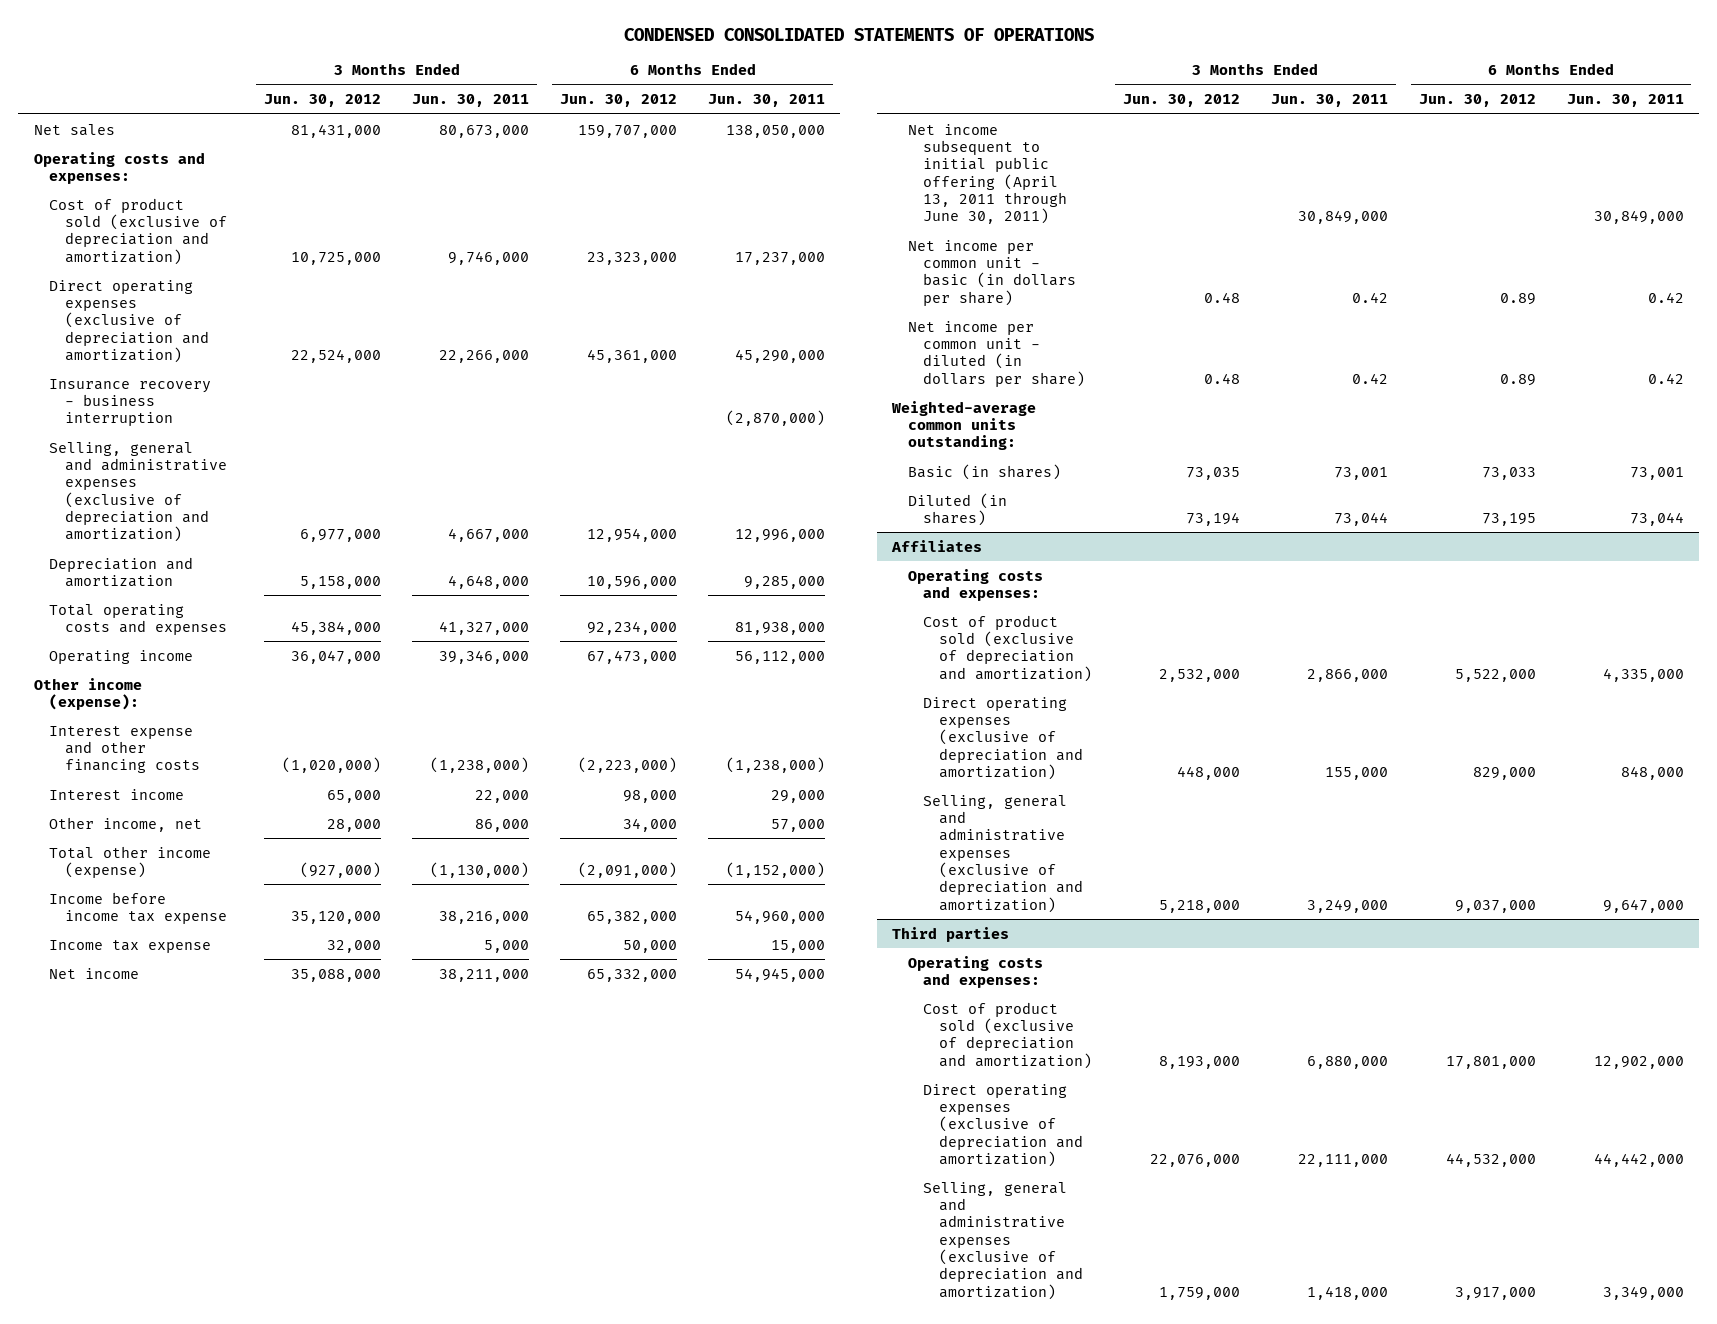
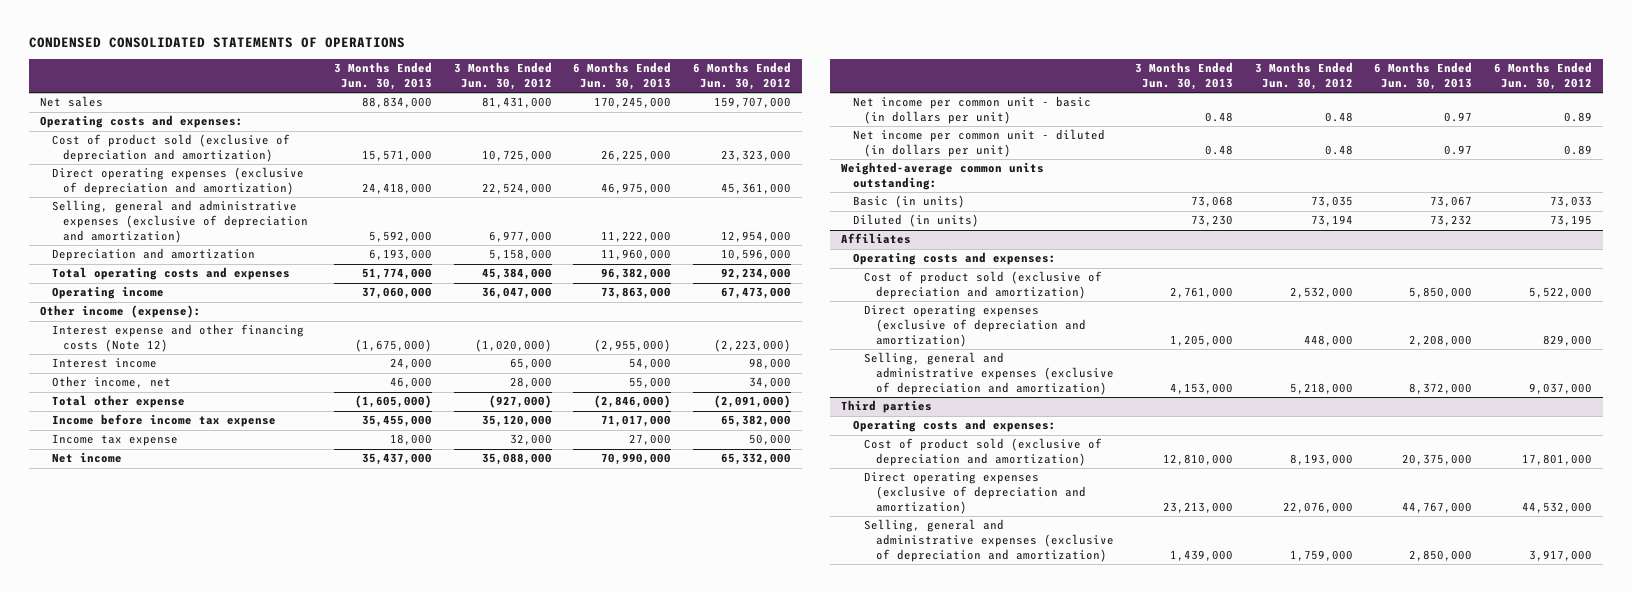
[412,94,530,108] Jun. 30, 2011 -> none
[707,94,825,108] Jun. 30, 2011 -> none
none -> [334,62,433,90] 3 Months Ended Jun. 30, 2013
none -> [573,62,672,90] 6 Months Ended Jun. 30, 2013
[49,378,212,427] Insurance recovery - business interruption -> none
[49,725,200,774] Interest expense and other financing costs -> [51,324,304,353] Interest expense and other financing costs (Note 12)
[49,845,212,878] Total other income (expense) -> [51,395,185,409] Total other expense
[907,123,1068,225] Net income subsequent to initial public offering (April 13, 2011 through June 30, 2011) -> none
[907,239,1077,306] Net income per common unit - basic (in dollars per share) -> [852,96,1091,125] Net income per common unit - basic (in dollars per unit)
[907,320,1086,387] Net income per common unit - diluted (in dollars per share) -> [852,129,1105,158] Net income per common unit - diluted (in dollars per unit)
[907,463,1061,480] Basic (in shares) -> [852,195,965,209] Basic (in units)
[907,492,1007,526] Diluted (in shares) -> [852,214,979,228] Diluted (in units)

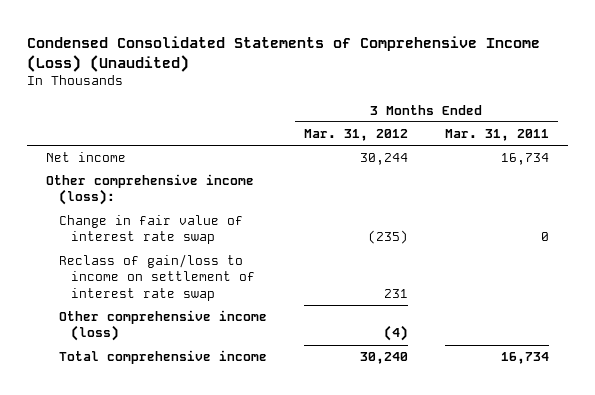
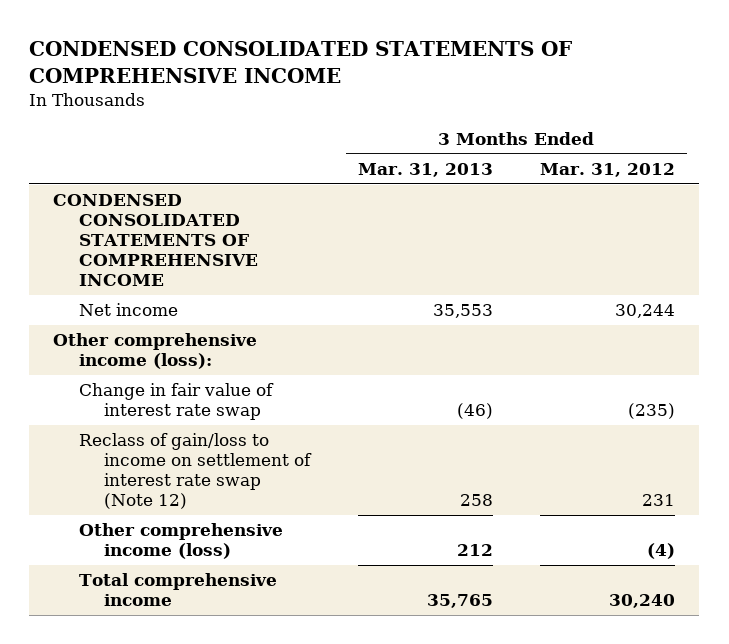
[27,35,541,72] Condensed Consolidated Statements of Comprehensive Income (Loss) (Unaudited) -> [29,41,573,83] CONDENSED CONSOLIDATED STATEMENTS OF COMPREHENSIVE INCOME
[445,129,550,142] Mar. 31, 2011 -> none
none -> [357,162,493,177] Mar. 31, 2013
none -> [53,194,258,287] CONDENSED CONSOLIDATED STATEMENTS OF COMPREHENSIVE INCOME
[58,254,256,301] Reclass of gain/loss to income on settlement of interest rate swap -> [78,433,312,510] Reclass of gain/loss to income on settlement of interest rate swap (Note 12)

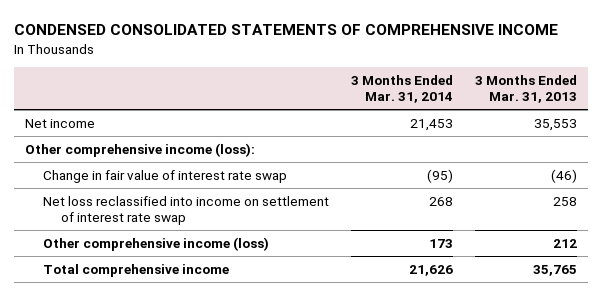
[540,162,676,177] Mar. 31, 2012 -> none
none -> [350,74,453,104] 3 Months Ended Mar. 31, 2014
[53,194,258,287] CONDENSED CONSOLIDATED STATEMENTS OF COMPREHENSIVE INCOME -> none
[78,433,312,510] Reclass of gain/loss to income on settlement of interest rate swap (Note 12) -> [43,195,330,226] Net loss reclassified into income on settlement of interest rate swap

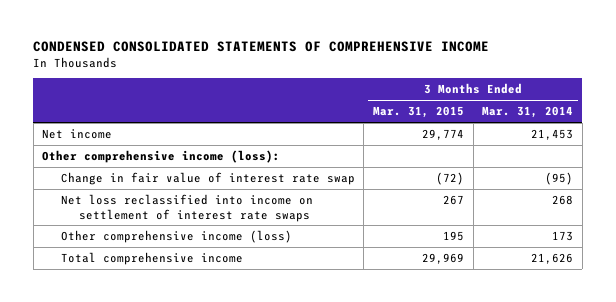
[474,74,577,104] 3 Months Ended Mar. 31, 2013 -> none
none -> [372,106,464,119] Mar. 31, 2015
[43,195,330,226] Net loss reclassified into income on settlement of interest rate swap -> [60,194,313,222] Net loss reclassified into income on settlement of interest rate swaps

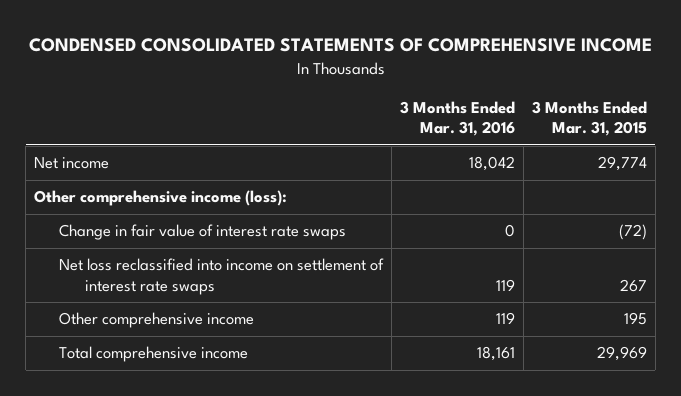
[482,106,574,119] Mar. 31, 2014 -> none
none -> [400,100,516,137] 3 Months Ended Mar. 31, 2016
[60,172,355,186] Change in fair value of interest rate swap -> [59,224,347,241] Change in fair value of interest rate swaps
[60,230,292,244] Other comprehensive income (loss) -> [59,312,255,329] Other comprehensive income

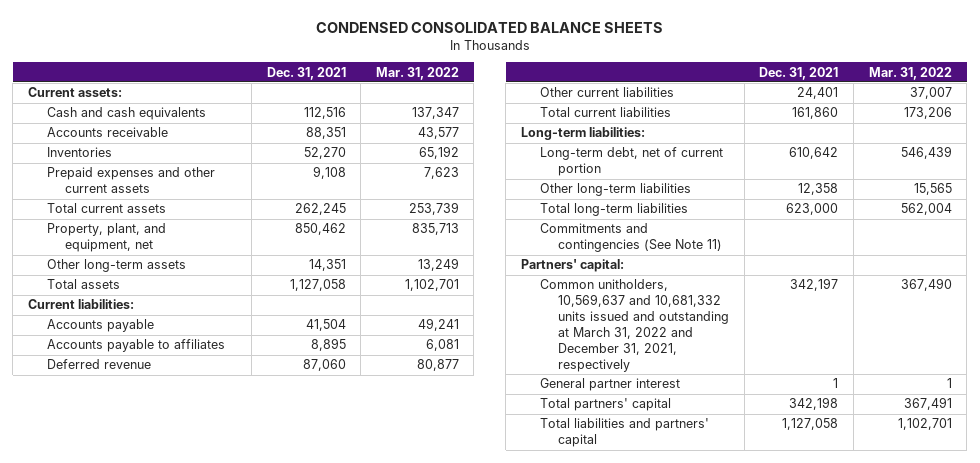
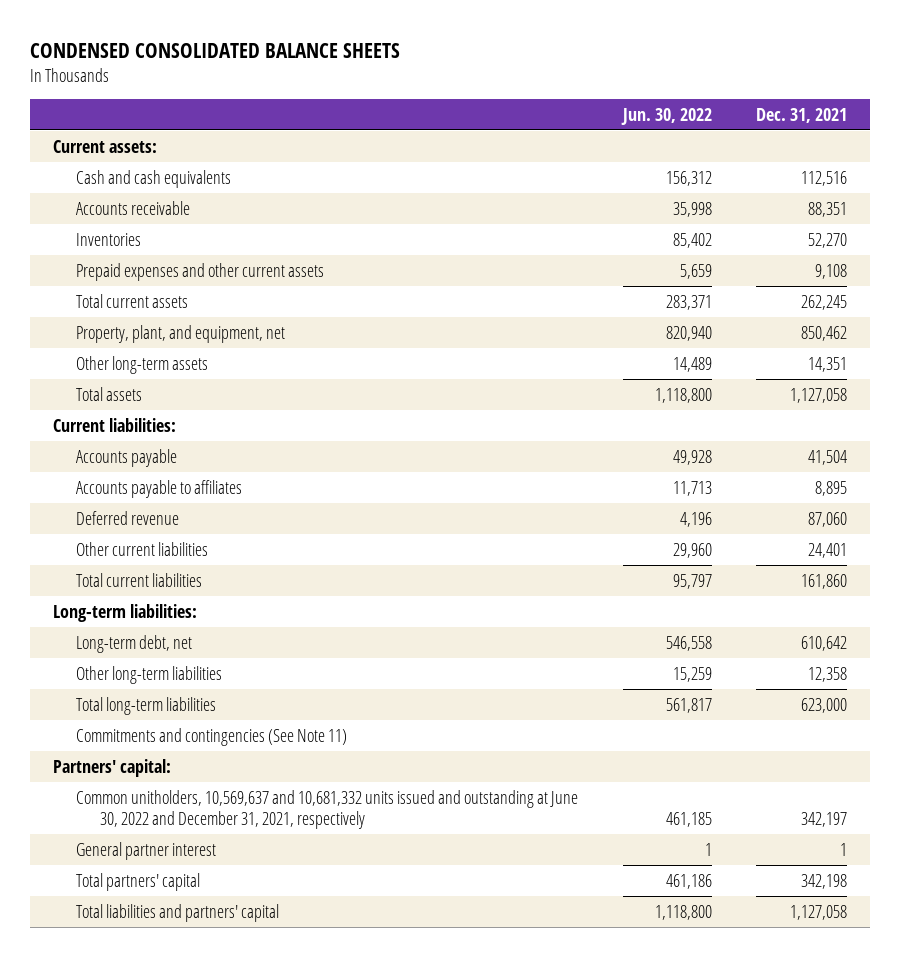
[375,66,459,80] Mar. 31, 2022 -> none
none -> [620,107,712,125] Jun. 30, 2022
[539,147,723,177] Long-term debt, net of current portion -> [76,634,193,653] Long-term debt, net
[539,279,730,373] Common unitholders, 10,569,637 and 10,681,332 units issued and outstanding at March 31, 2022 and December 31, 2021, respectively -> [76,789,579,829] Common unitholders, 10,569,637 and 10,681,332 units issued and outstanding at June 30, 2022 and December 31, 2021, respectively

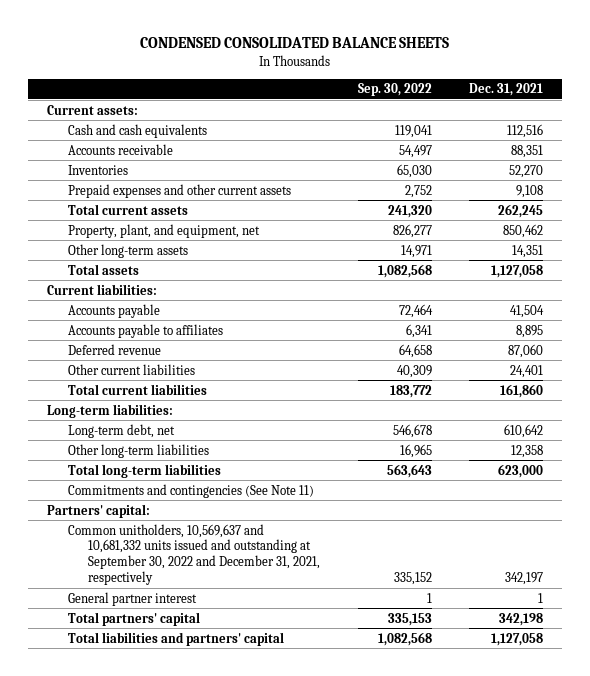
[620,107,712,125] Jun. 30, 2022 -> none
none -> [357,83,432,97] Sep. 30, 2022
[76,789,579,829] Common unitholders, 10,569,637 and 10,681,332 units issued and outstanding at June 30, 2022 and December 31, 2021, respectively -> [67,523,321,586] Common unitholders, 10,569,637 and 10,681,332 units issued and outstanding at September 30, 2022 and December 31, 2021, respectively

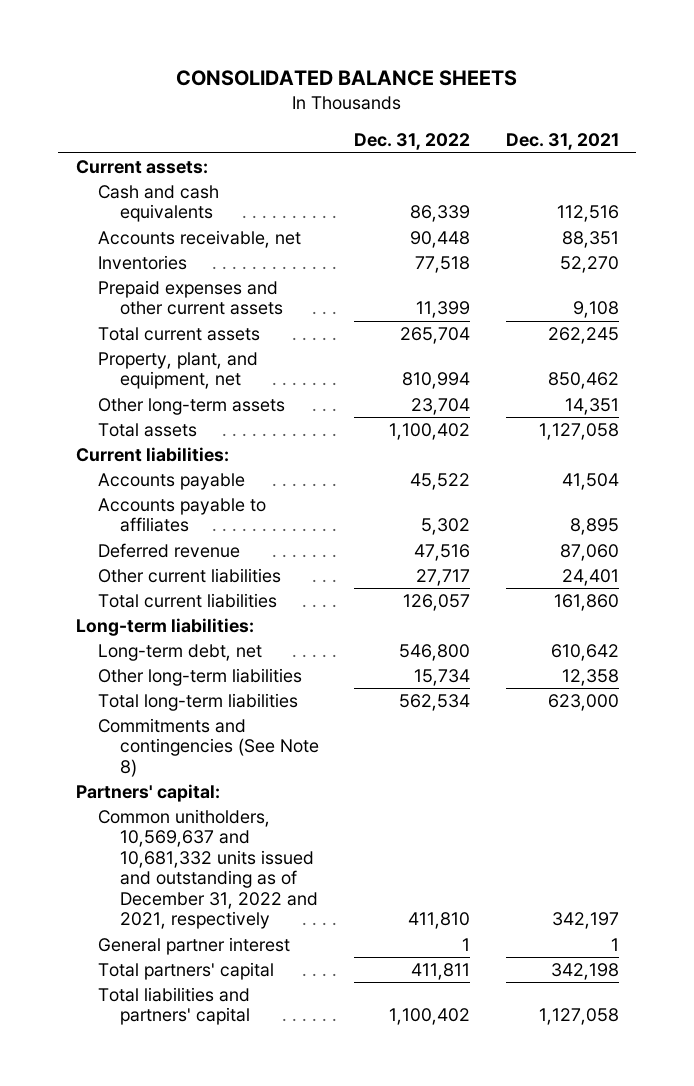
[140,37,450,49] CONDENSED CONSOLIDATED BALANCE SHEETS -> [176,70,518,87] CONSOLIDATED BALANCE SHEETS
[357,83,432,97] Sep. 30, 2022 -> none
none -> [354,133,471,151] Dec. 31, 2022
[67,143,173,155] Accounts receivable -> [97,230,301,249] Accounts receivable, net
[67,483,314,498] Commitments and contingencies (See Note 11) -> [97,718,320,777] Commitments and contingencies (See Note 8)
[67,523,321,586] Common unitholders, 10,569,637 and 10,681,332 units issued and outstanding at September 30, 2022 and December 31, 2021, respectively -> [97,809,319,930] Common unitholders, 10,569,637 and 10,681,332 units issued and outstanding as of December 31, 2022 and 2021, respectively

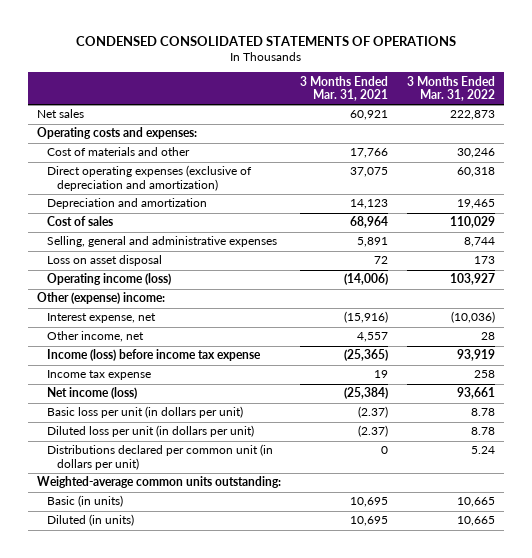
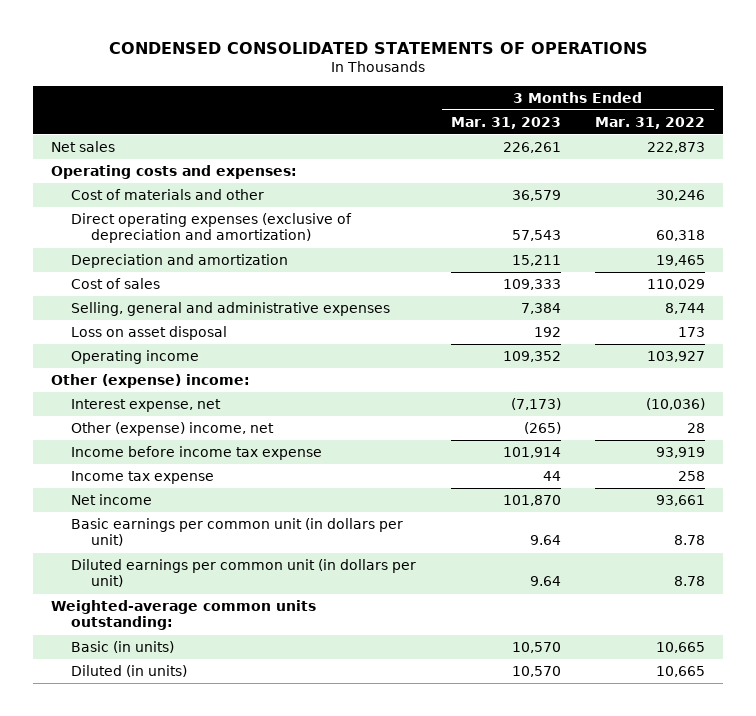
[300,75,389,102] 3 Months Ended Mar. 31, 2021 -> none
none -> [450,116,561,129] Mar. 31, 2023
[47,273,172,286] Operating income (loss) -> [70,349,199,364] Operating income
[47,331,145,343] Other income, net -> [70,421,274,436] Other (expense) income, net
[47,349,262,362] Income (loss) before income tax expense -> [70,445,322,460] Income before income tax expense
[47,444,274,470] Distributions declared per common unit (in dollars per unit) -> none
[47,387,138,400] Net income (loss) -> [70,493,152,505] Net income
[47,406,244,419] Basic loss per unit (in dollars per unit) -> [70,517,403,547] Basic earnings per common unit (in dollars per unit)
[47,425,255,438] Diluted loss per unit (in dollars per unit) -> [70,558,416,588] Diluted earnings per common unit (in dollars per unit)

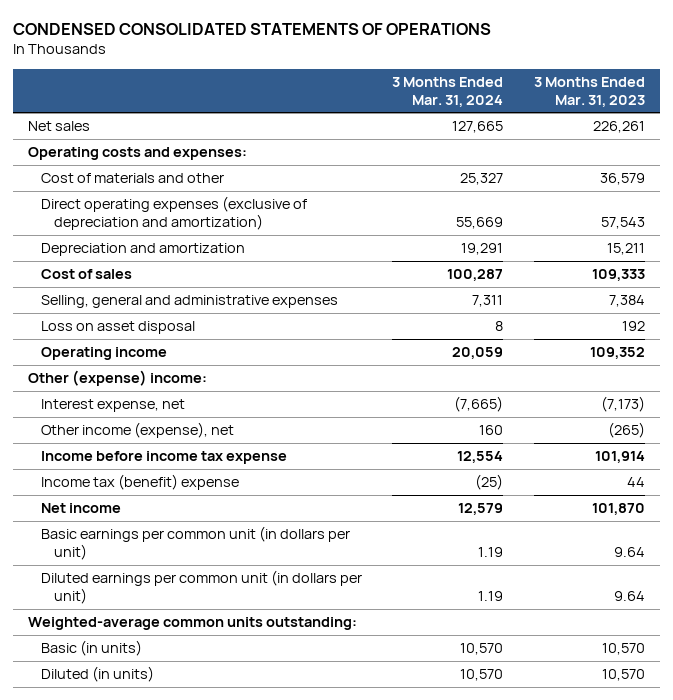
[595,116,706,129] Mar. 31, 2022 -> none
none -> [392,76,504,107] 3 Months Ended Mar. 31, 2024
[70,421,274,436] Other (expense) income, net -> [41,422,235,439] Other income (expense), net
[70,470,214,484] Income tax expense -> [41,474,240,491] Income tax (benefit) expense

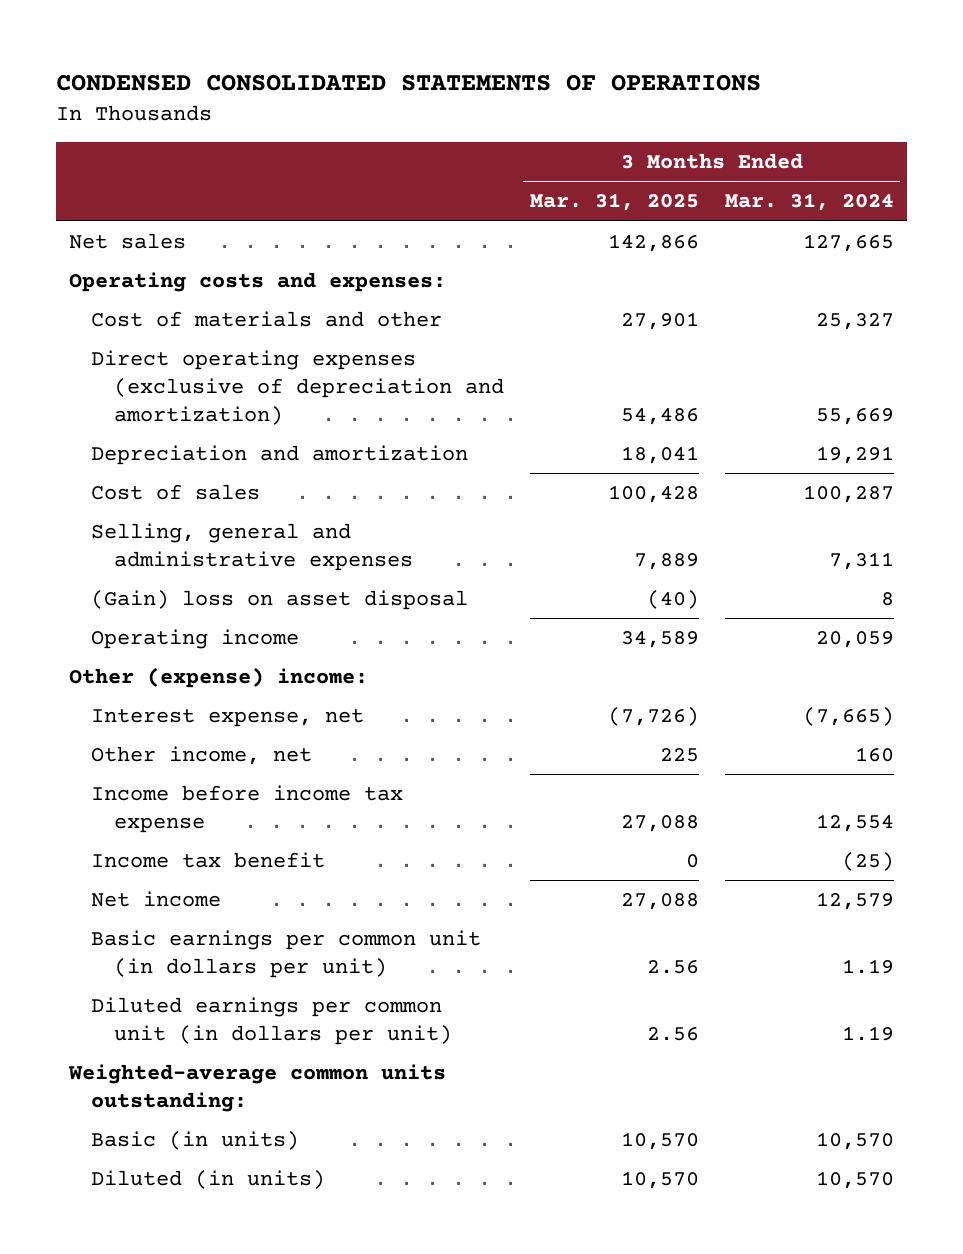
[533,76,645,107] 3 Months Ended Mar. 31, 2023 -> none
none -> [529,193,699,212] Mar. 31, 2025
[41,321,196,335] Loss on asset disposal -> [91,590,469,611] (Gain) loss on asset disposal
[41,422,235,439] Other income (expense), net -> [91,746,313,766] Other income, net
[41,474,240,491] Income tax (benefit) expense -> [91,852,326,869] Income tax benefit

